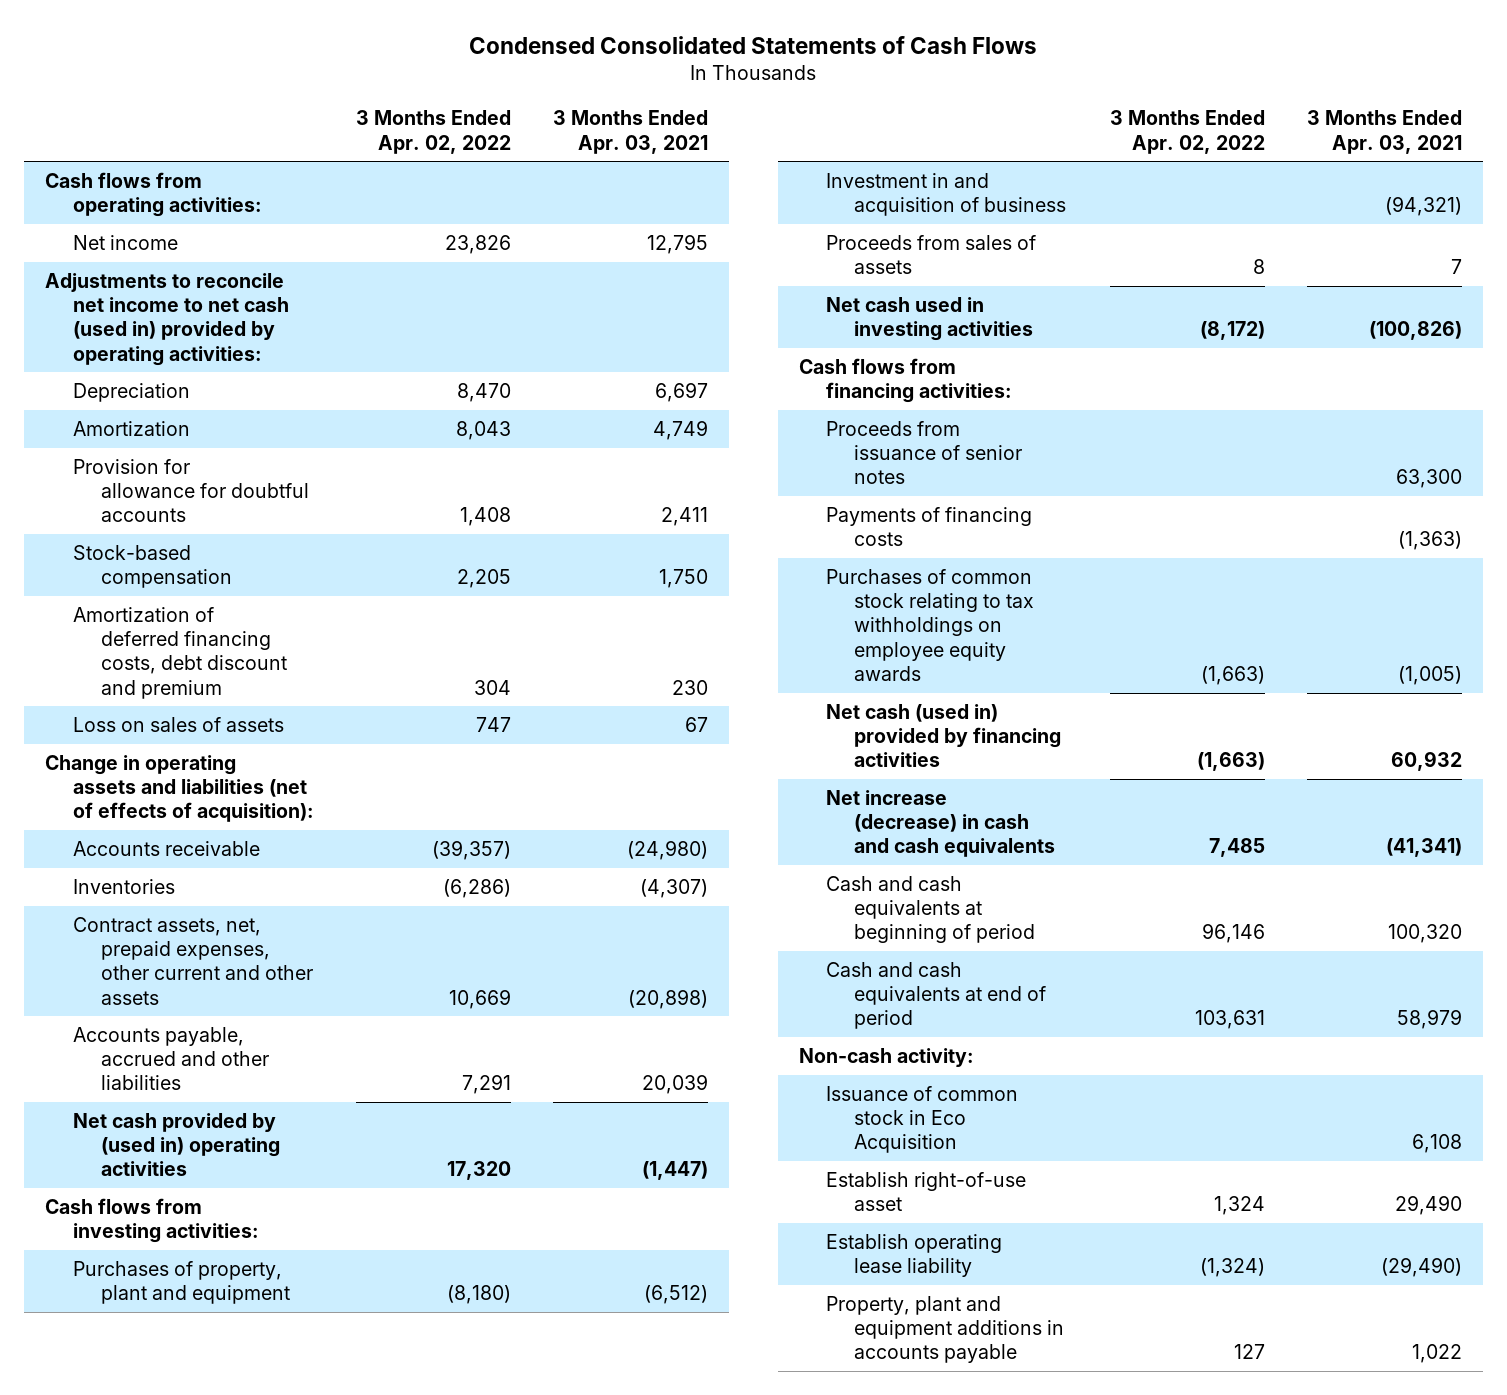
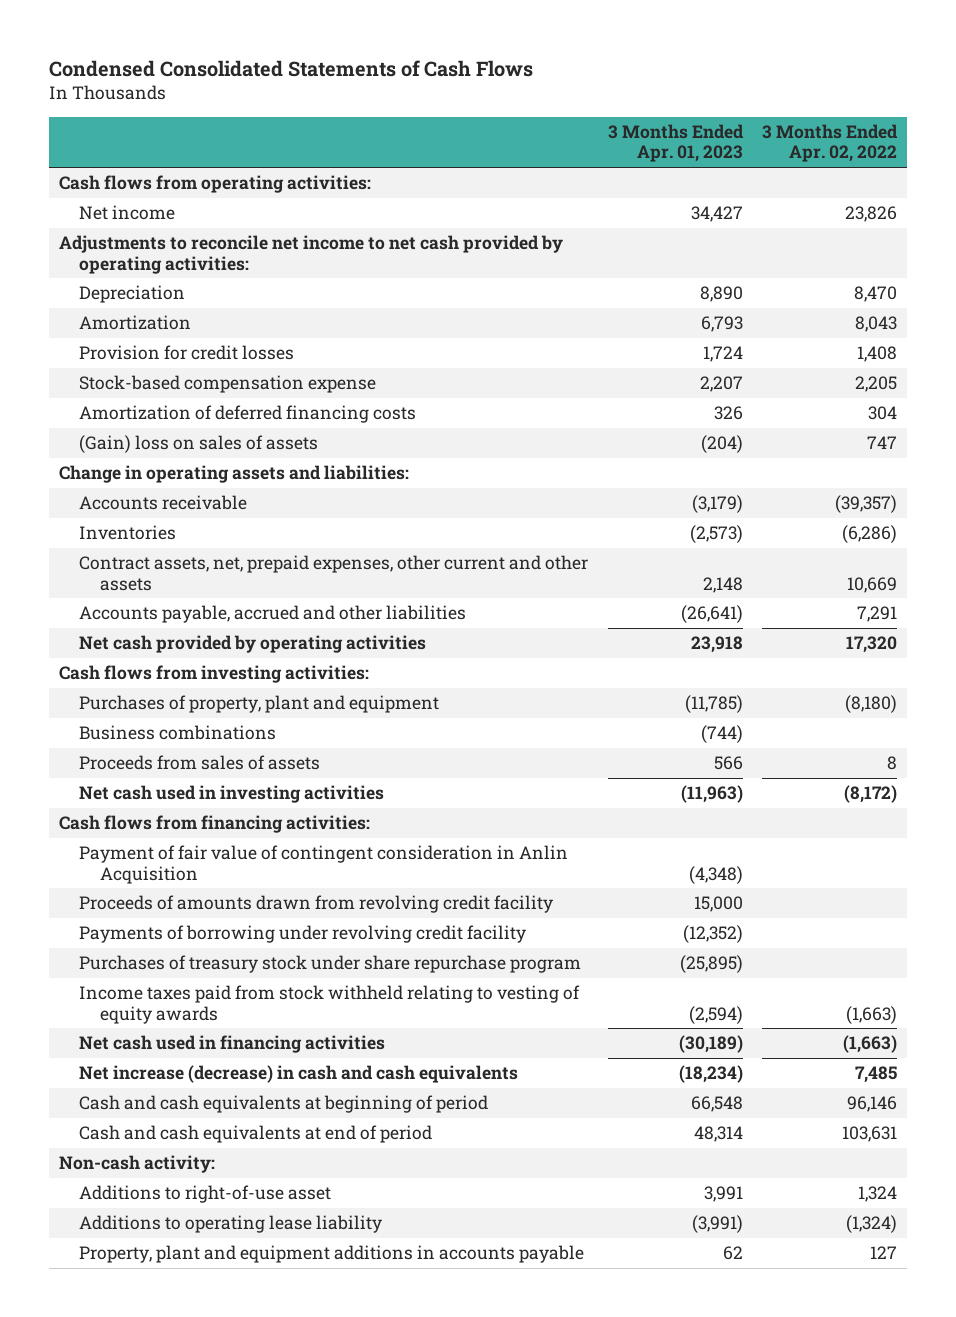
[553,110,709,154] 3 Months Ended Apr. 03, 2021 -> none
none -> [607,123,744,163] 3 Months Ended Apr. 01, 2023
[44,272,289,366] Adjustments to reconcile net income to net cash (used in) provided by operating activities: -> [58,235,563,274] Adjustments to reconcile net income to net cash provided by operating activities:
[72,458,309,523] Provision for allowance for doubtful accounts -> [79,345,295,361] Provision for credit losses
[72,544,232,589] Stock-based compensation -> [79,375,377,394] Stock-based compensation expense
[72,606,287,699] Amortization of deferred financing costs, debt discount and premium -> [79,405,417,424] Amortization of deferred financing costs
[72,716,284,732] Loss on sales of assets -> [79,435,319,454] (Gain) loss on sales of assets
[44,754,314,823] Change in operating assets and liabilities (net of effects of acquisition): -> [58,465,409,484] Change in operating assets and liabilities:
[72,1112,280,1177] Net cash provided by (used in) operating activities -> [79,635,427,654] Net cash provided by operating activities
[826,172,1067,217] Investment in and acquisition of business -> [79,725,277,741] Business combinations
[826,420,1023,485] Proceeds from issuance of senior notes -> none
[826,506,1033,547] Payments of financing costs -> none
none -> [79,845,569,884] Payment of fair value of contingent consideration in Anlin Acquisition
none -> [79,895,554,914] Proceeds of amounts drawn from revolving credit facility
none -> [79,925,527,944] Payments of borrowing under revolving credit facility
none -> [79,955,582,974] Purchases of treasury stock under share repurchase program
[826,568,1035,681] Purchases of common stock relating to tax withholdings on employee equity awards -> [79,985,581,1024] Income taxes paid from stock withheld relating to vesting of equity awards
[826,703,1062,768] Net cash (used in) provided by financing activities -> [79,1035,386,1054] Net cash used in financing activities
[826,1085,1019,1154] Issuance of common stock in Eco Acquisition -> none
[826,1171,1027,1212] Establish right-of-use asset -> [79,1185,332,1204] Additions to right-of-use asset
[826,1233,1003,1278] Establish operating lease liability -> [79,1215,383,1234] Additions to operating lease liability

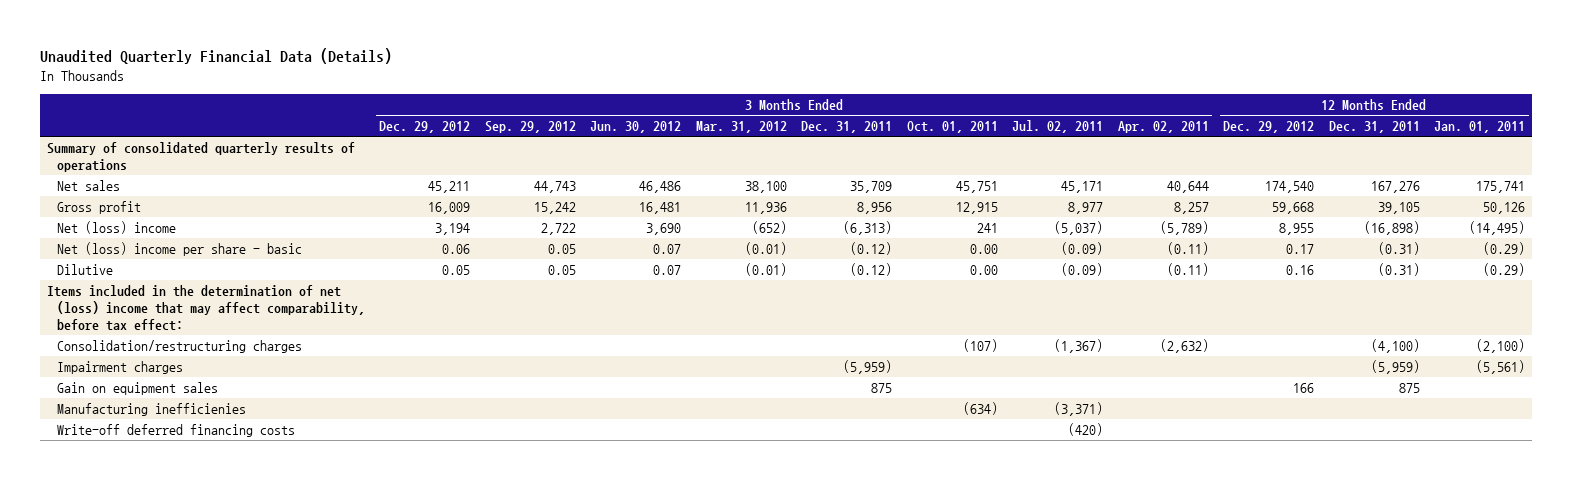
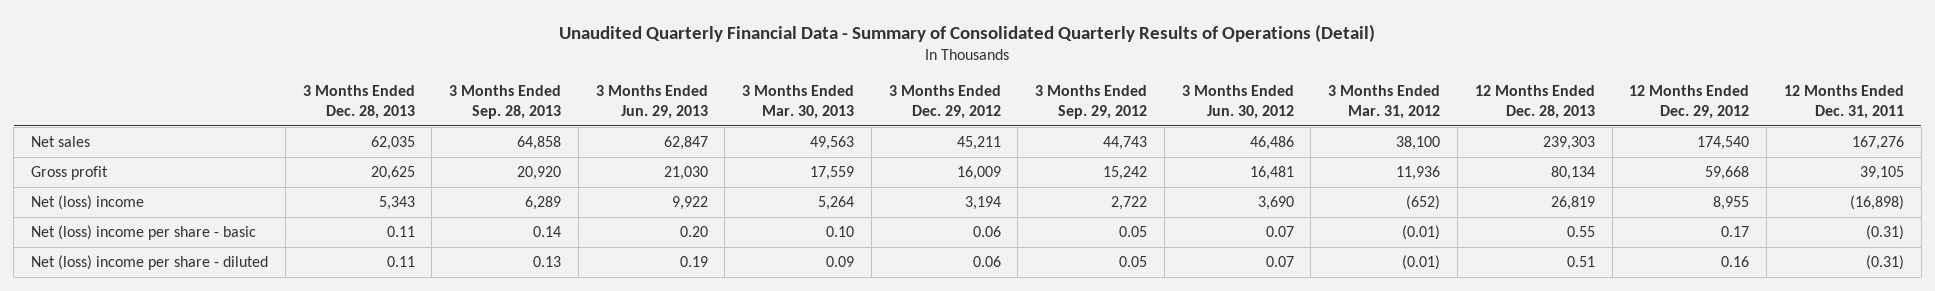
[39,48,392,65] Unaudited Quarterly Financial Data (Details) -> [559,23,1376,42] Unaudited Quarterly Financial Data - Summary of Consolidated Quarterly Results of Operations (Detail)
[801,121,893,134] Dec. 31, 2011 -> none
[906,121,998,134] Oct. 01, 2011 -> none
[1012,120,1104,134] Jul. 02, 2011 -> none
[1117,121,1209,134] Apr. 02, 2011 -> none
[1434,121,1526,134] Jan. 01, 2011 -> none
none -> [302,85,415,120] 3 Months Ended Dec. 28, 2013
none -> [449,85,562,120] 3 Months Ended Sep. 28, 2013
none -> [595,85,708,120] 3 Months Ended Jun. 29, 2013
none -> [742,85,855,120] 3 Months Ended Mar. 30, 2013
none -> [1474,85,1595,120] 12 Months Ended Dec. 28, 2013
[46,142,355,173] Summary of consolidated quarterly results of operations -> none
[56,264,113,276] Dilutive -> none
[46,285,365,332] Items included in the determination of net (loss) income that may affect comparability, before tax effect: -> none
[56,340,302,354] Consolidation/restructuring charges -> none
[56,361,183,375] Impairment charges -> none
[56,382,218,396] Gain on equipment sales -> none
[56,403,246,417] Manufacturing inefficienies -> none
[56,424,295,438] Write-off deferred financing costs -> none
none -> [31,254,269,270] Net (loss) income per share - diluted

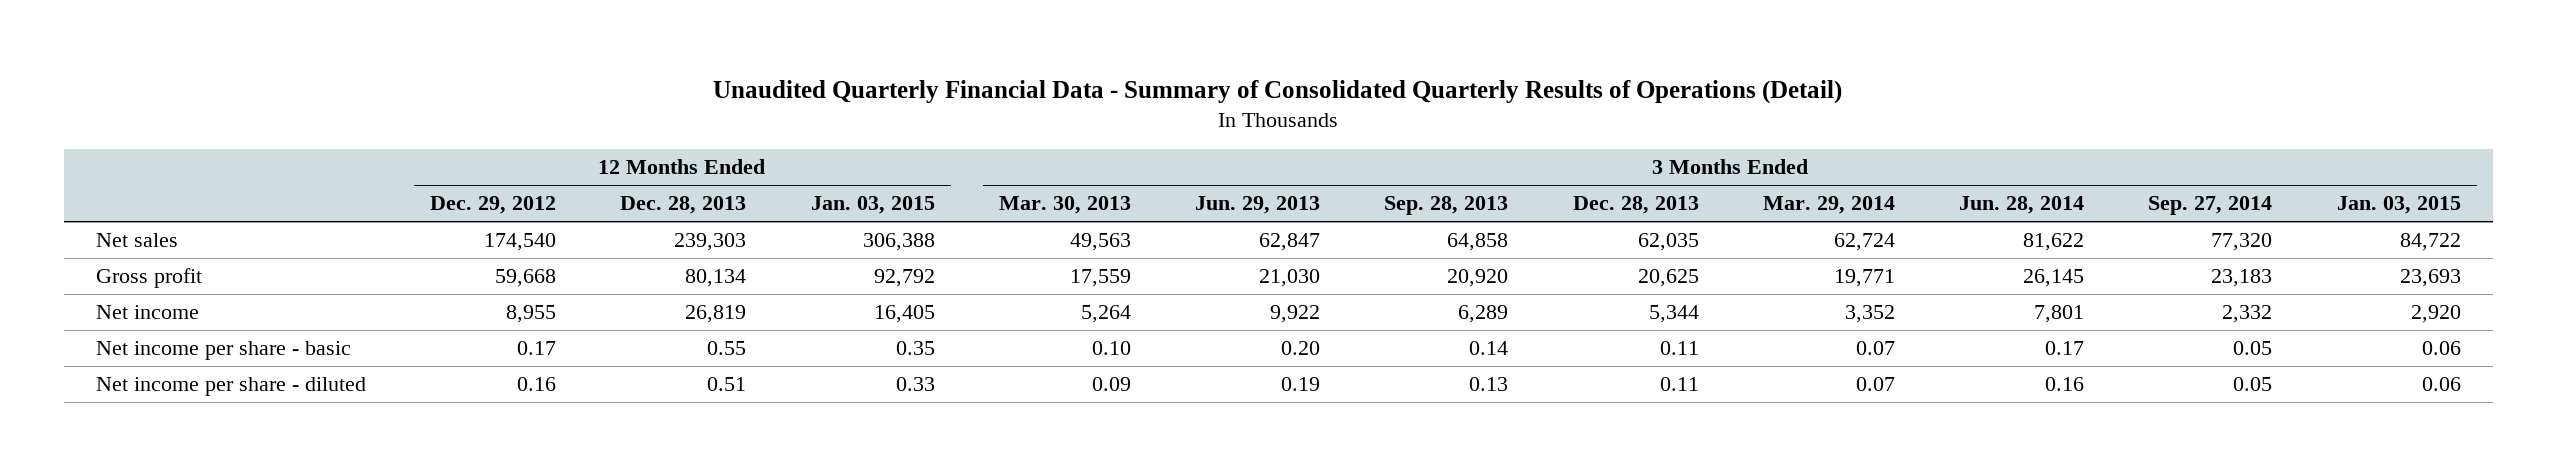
[888,85,1001,120] 3 Months Ended Dec. 29, 2012 -> none
[1035,85,1148,120] 3 Months Ended Sep. 29, 2012 -> none
[1181,85,1294,120] 3 Months Ended Jun. 30, 2012 -> none
[1328,85,1441,120] 3 Months Ended Mar. 31, 2012 -> none
[1783,85,1904,120] 12 Months Ended Dec. 31, 2011 -> none
none -> [810,196,935,215] Jan. 03, 2015
none -> [1762,196,1895,215] Mar. 29, 2014
none -> [1959,196,2085,215] Jun. 28, 2014
none -> [2148,196,2273,216] Sep. 27, 2014
none -> [2336,196,2461,215] Jan. 03, 2015
[31,194,145,210] Net (loss) income -> [95,305,199,320] Net income
[378,195,415,210] 5,343 -> [1648,305,1699,324] 5,344
[31,224,257,240] Net (loss) income per share - basic -> [95,341,351,361] Net income per share - basic
[31,254,269,270] Net (loss) income per share - diluted -> [95,377,366,397] Net income per share - diluted

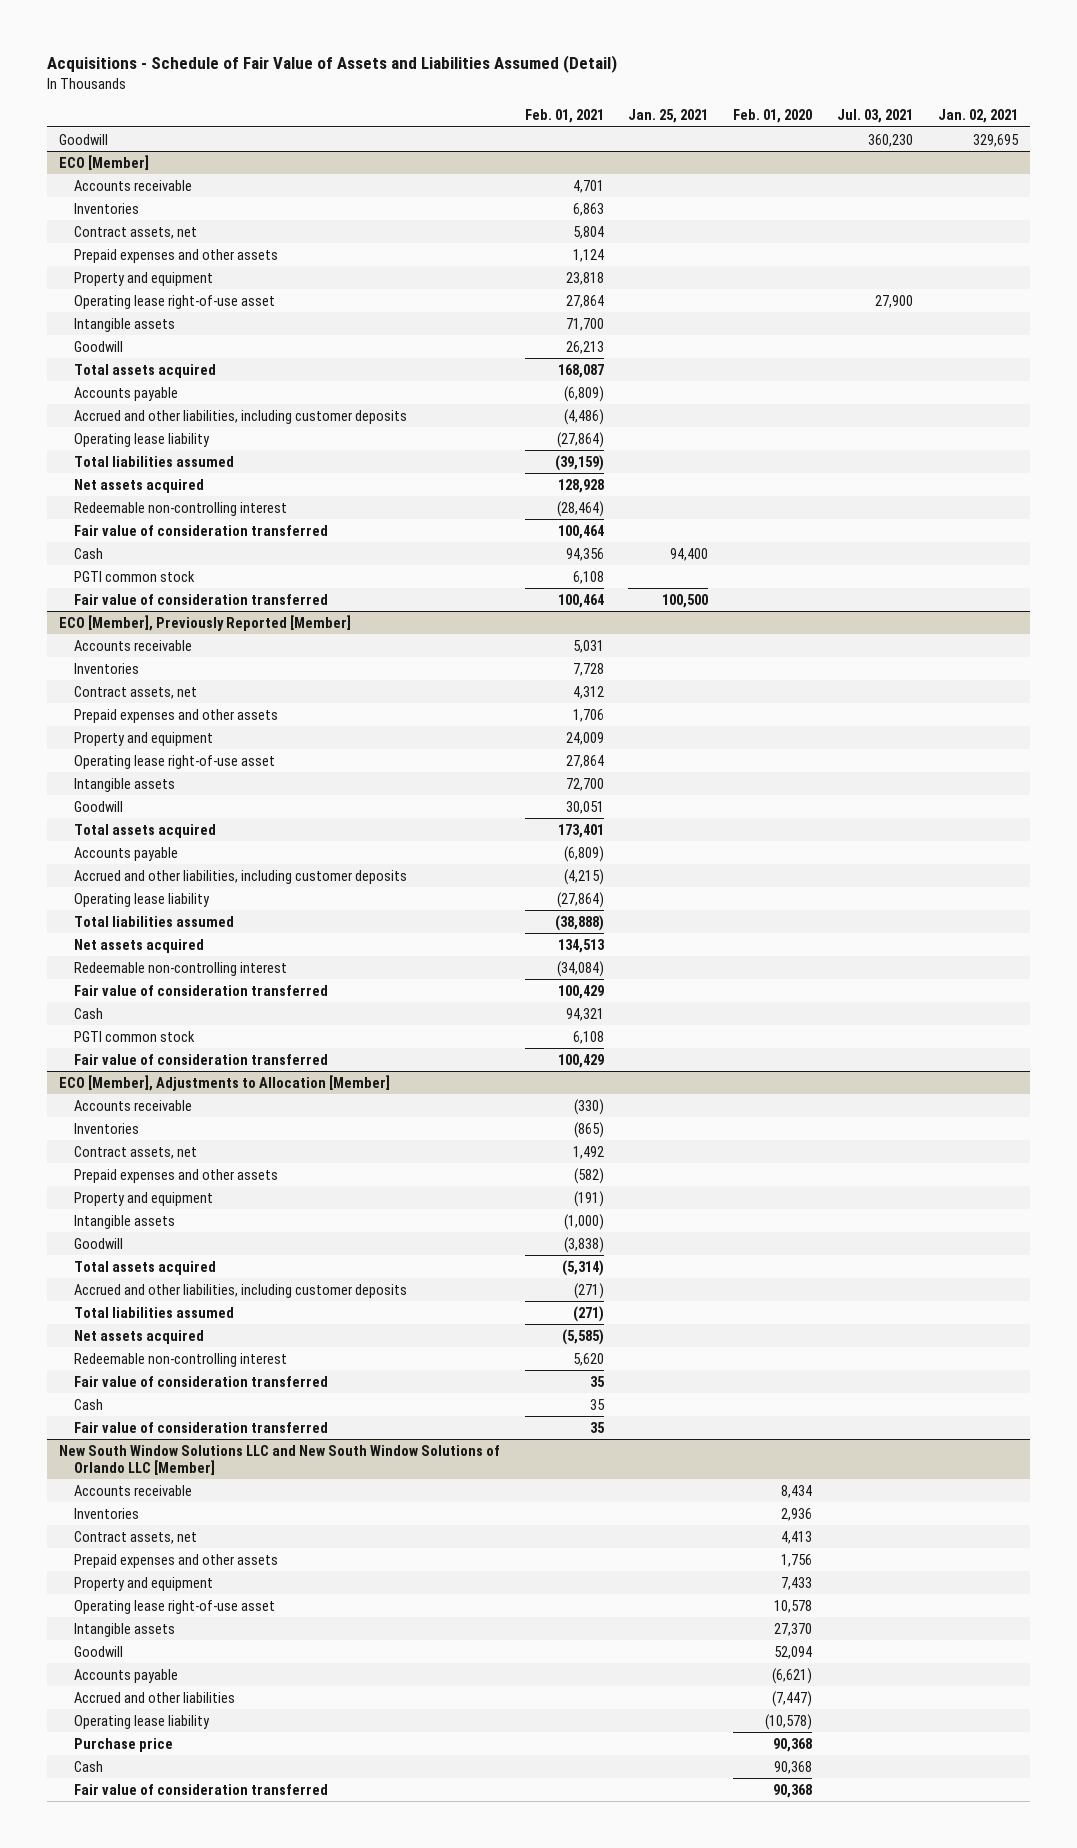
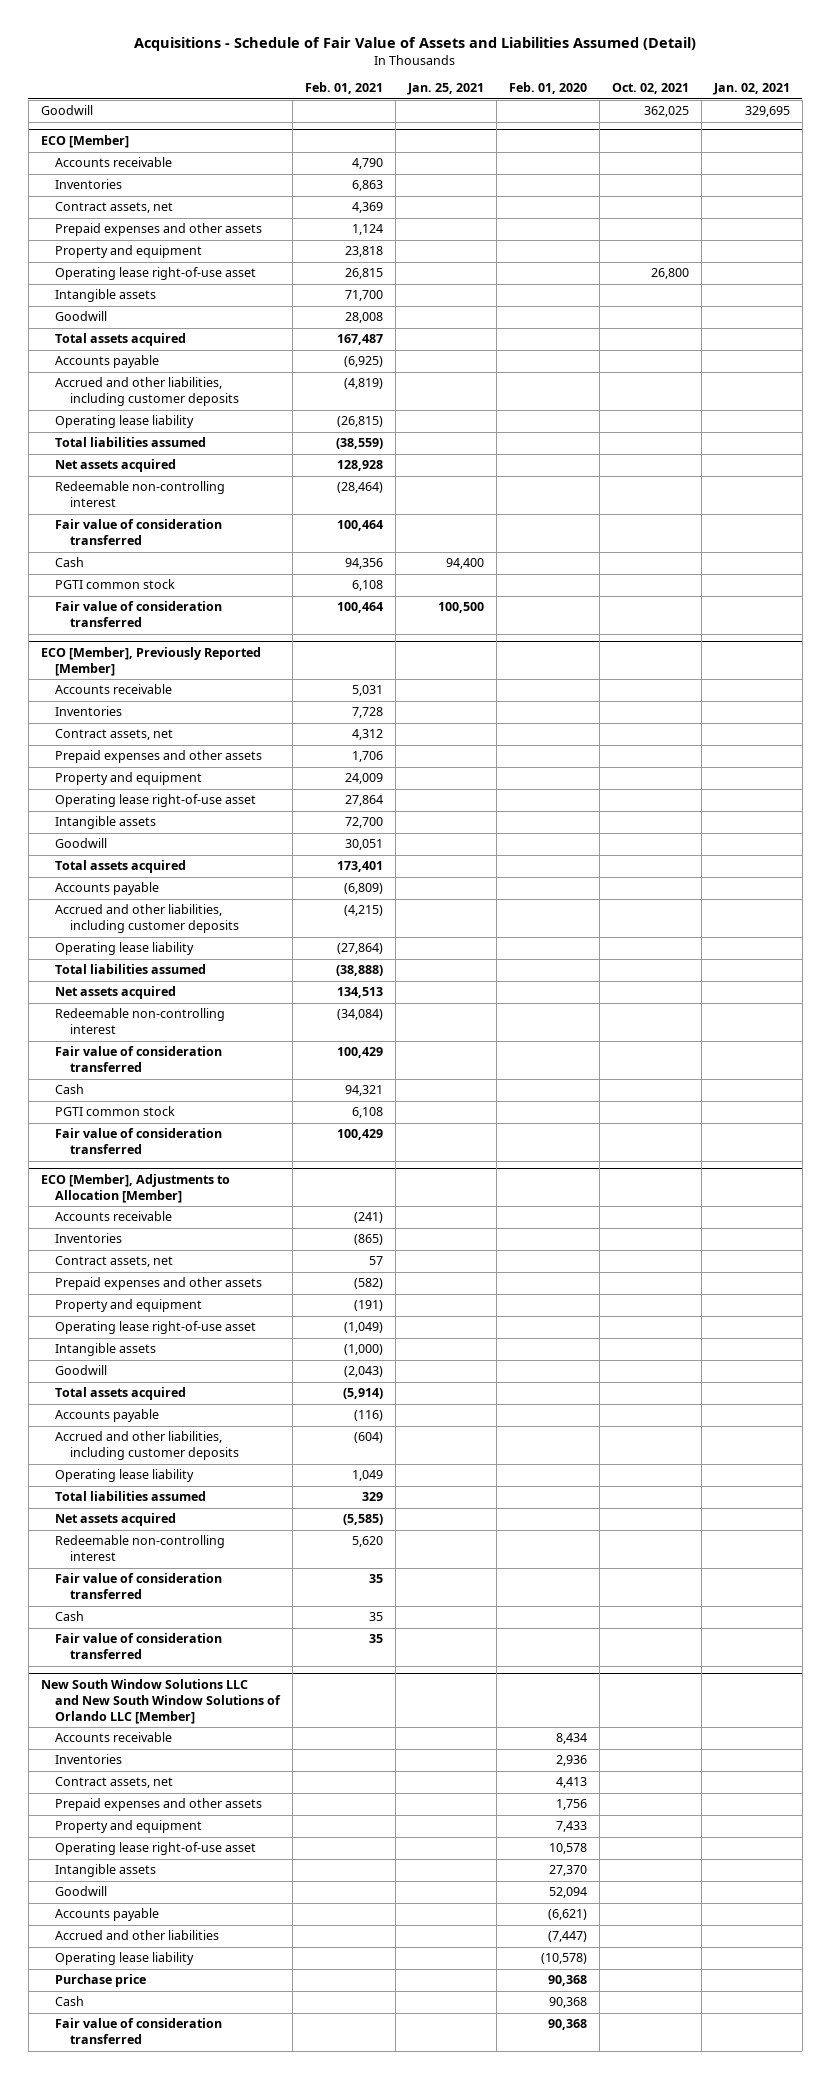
[836,109,913,124] Jul. 03, 2021 -> none
none -> [611,83,689,95] Oct. 02, 2021
[572,179,604,193] 4,701 -> [352,158,384,170] 4,790
[572,225,604,239] 5,804 -> [352,202,384,214] 4,369
[565,294,604,308] 27,864 -> [345,268,384,280] 26,815
[565,340,604,354] 26,213 -> [345,312,384,324] 28,008
[557,363,604,378] 168,087 -> [337,334,384,346] 167,487
[563,385,604,402] (6,809) -> [344,356,384,368] (6,925)
[563,408,604,425] (4,486) -> [344,378,384,390] (4,819)
[556,431,604,448] (27,864) -> [337,416,384,428] (26,815)
[554,454,604,471] (39,159) -> [336,438,384,450] (38,559)
[573,1098,604,1115] (330) -> [354,1212,384,1224] (241)
[572,1145,604,1159] 1,492 -> [369,1256,384,1266] 57
none -> [55,1321,257,1335] Operating lease right-of-use asset
[563,1236,604,1253] (3,838) -> [344,1366,384,1378] (2,043)
[561,1259,604,1276] (5,314) -> [343,1388,384,1400] (5,914)
none -> [55,1409,160,1423] Accounts payable
[573,1282,604,1299] (271) -> [354,1432,384,1444] (604)
none -> [55,1469,195,1483] Operating lease liability
[572,1305,604,1322] (271) -> [362,1492,384,1502] 329

